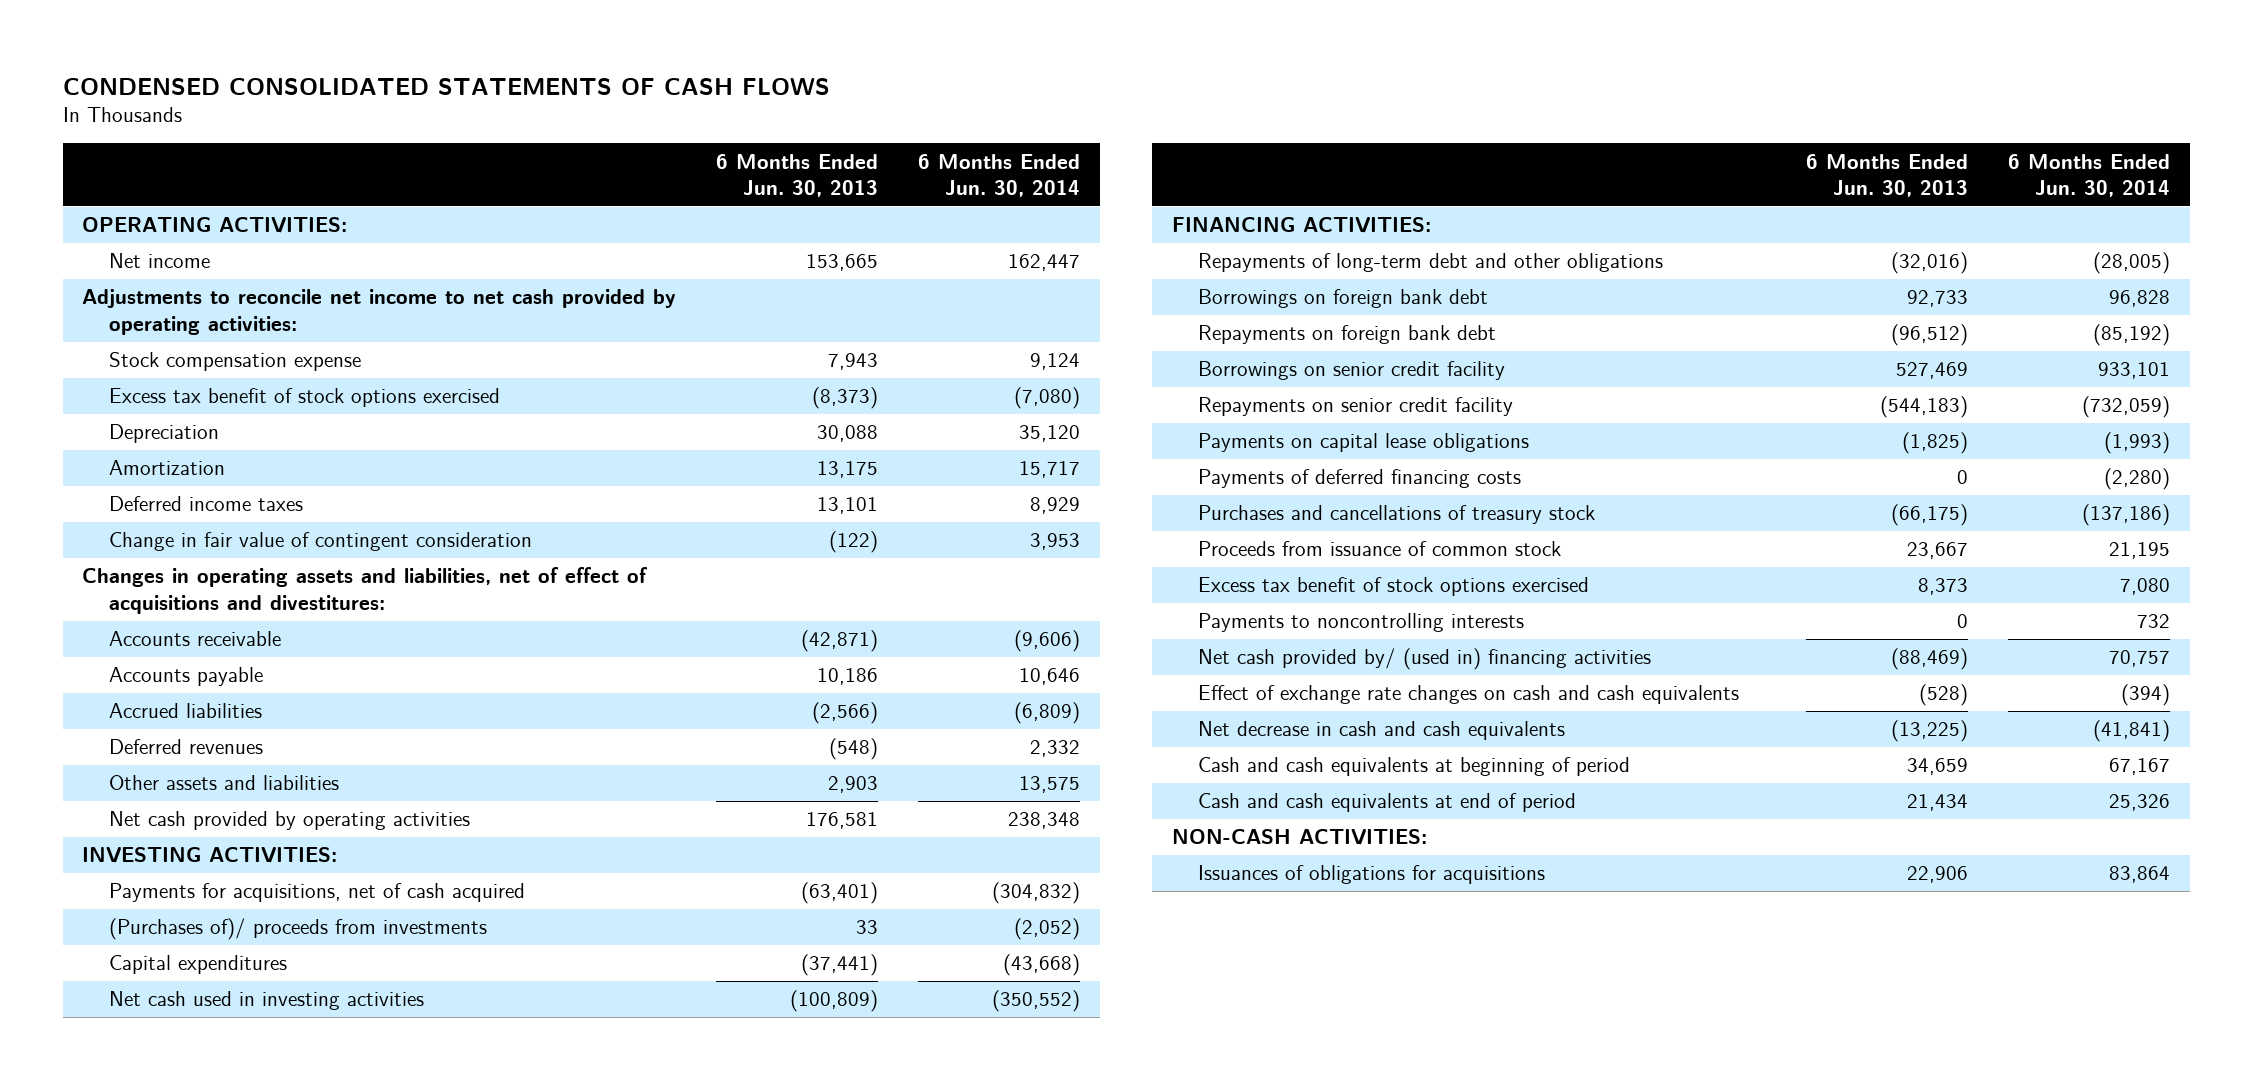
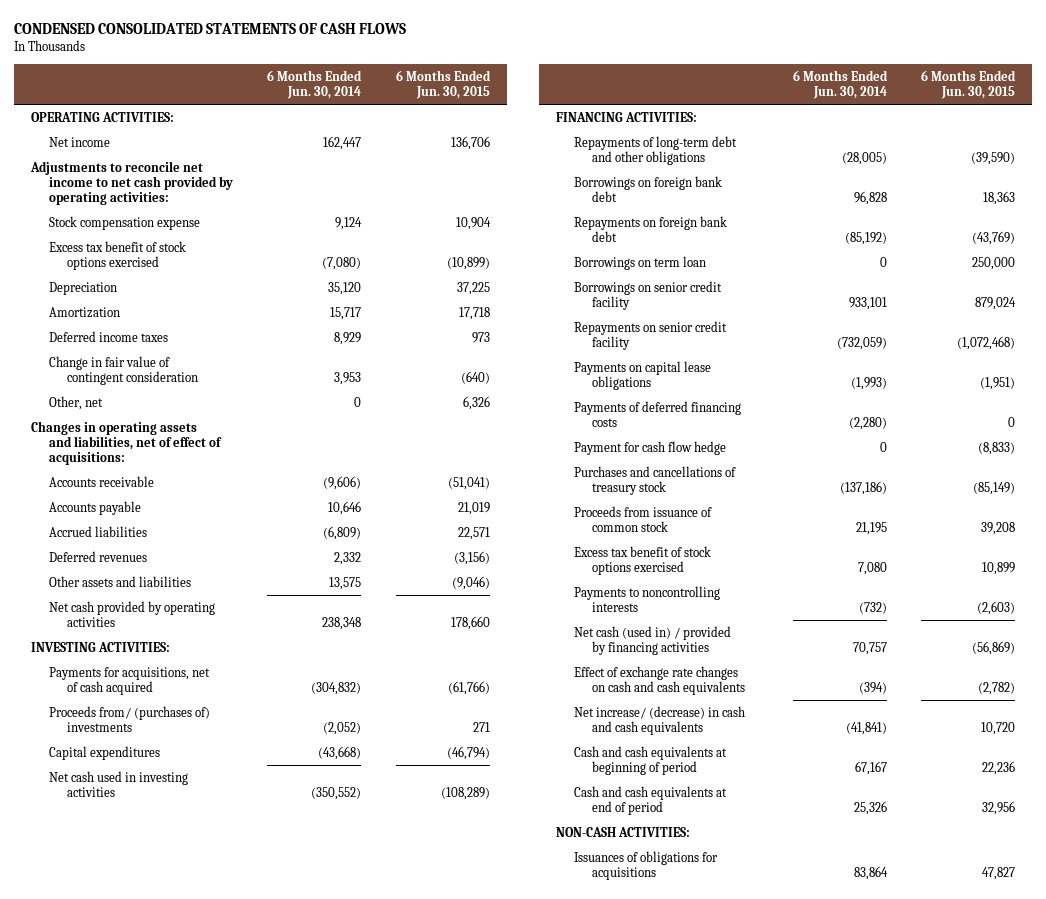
[716,153,879,197] 6 Months Ended Jun. 30, 2013 -> none
none -> [395,70,491,100] 6 Months Ended Jun. 30, 2015
none -> [48,395,103,410] Other, net
[82,567,648,614] Changes in operating assets and liabilities, net of effect of acquisitions and divestitures: -> [30,420,222,466] Changes in operating assets and liabilities, net of effect of acquisitions:
[108,918,487,941] (Purchases of)/ proceeds from investments -> [48,705,210,732] Proceeds from/ (purchases of) investments
none -> [574,255,707,270] Borrowings on term loan
none -> [574,440,727,455] Payment for cash flow hedge
[2136,614,2170,629] 732 -> [858,601,887,614] (732)
[1198,648,1652,671] Net cash provided by/ (used in) financing activities -> [574,625,732,655] Net cash (used in) / provided by financing activities
[1198,721,1566,741] Net decrease in cash and cash equivalents -> [574,705,746,735] Net increase/ (decrease) in cash and cash equivalents

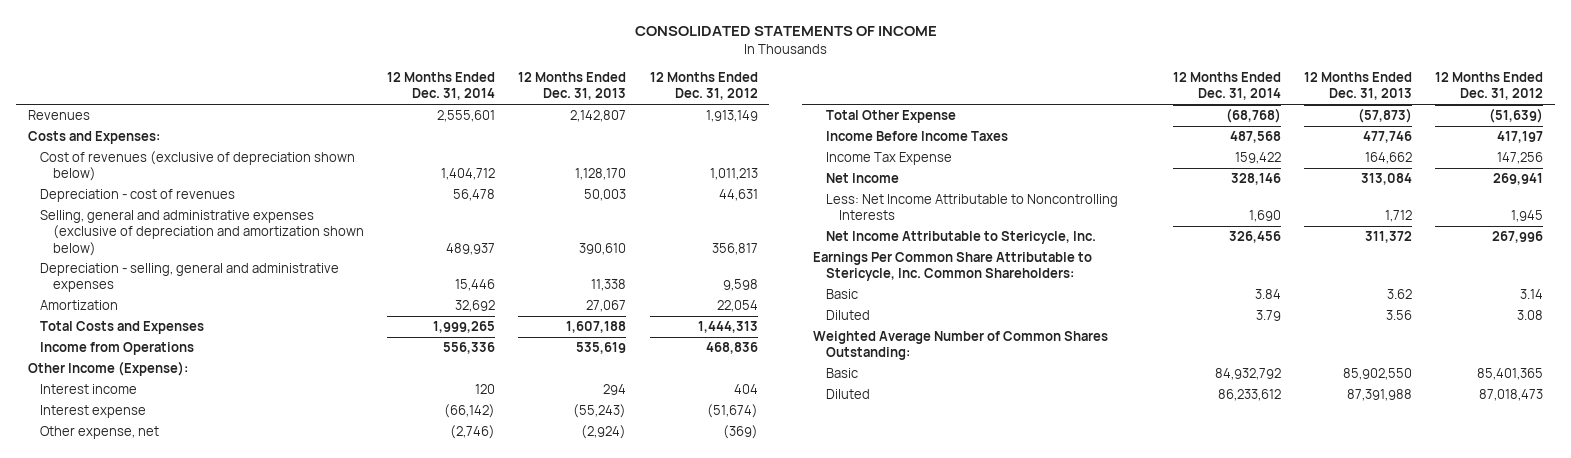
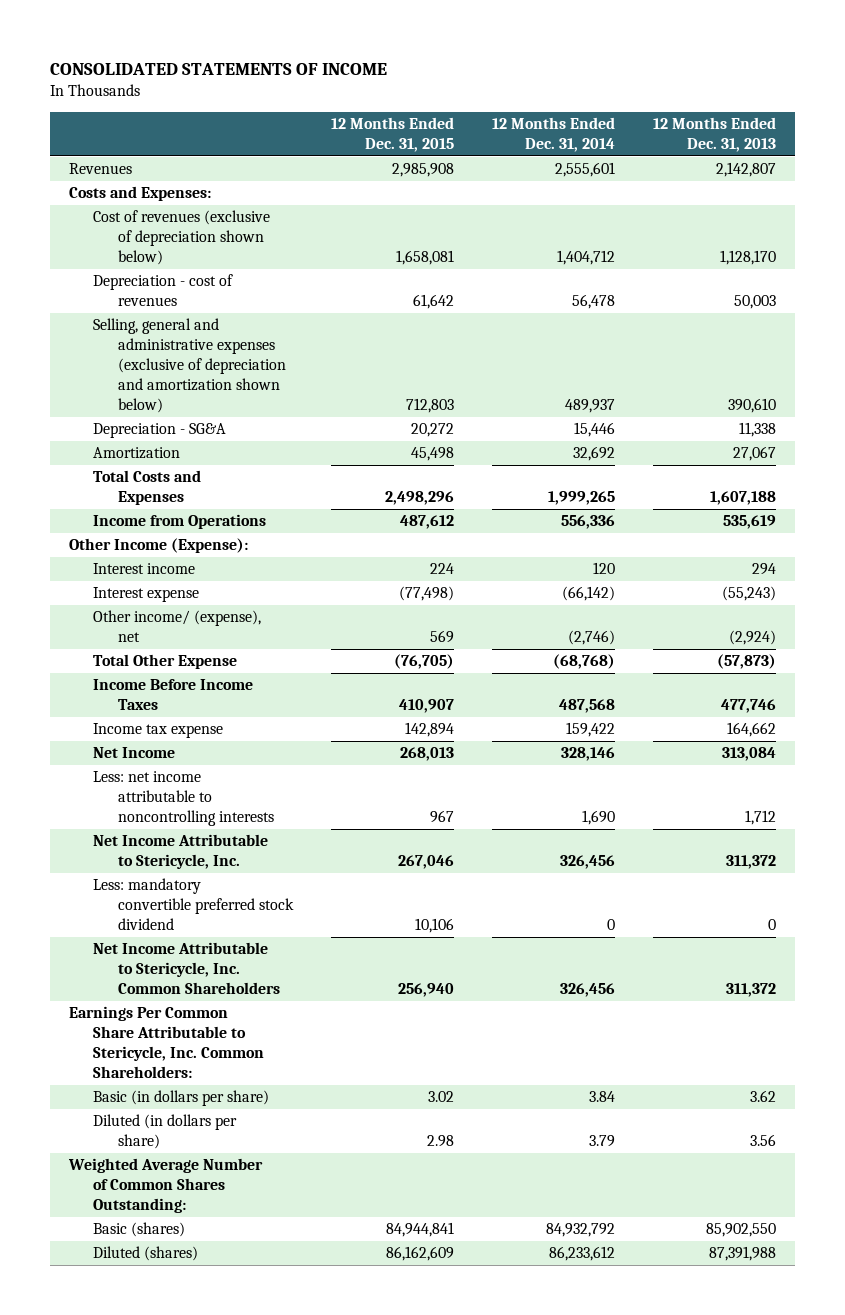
[649,72,758,101] 12 Months Ended Dec. 31, 2012 -> none
none -> [330,117,454,153] 12 Months Ended Dec. 31, 2015
[40,263,340,293] Depreciation - selling, general and administrative expenses -> [93,423,227,439] Depreciation - SG&A
[40,426,160,440] Other expense, net -> [93,610,262,643] Other income/ (expense), net
[826,152,953,166] Income Tax Expense -> [93,723,224,739] Income tax expense
[826,194,1119,221] Less: Net Income Attributable to Noncontrolling Interests -> [93,771,274,827] Less: net income attributable to noncontrolling interests
none -> [93,878,294,931] Less: mandatory convertible preferred stock dividend
none -> [93,942,280,995] Net Income Attributable to Stericycle, Inc. Common Shareholders
[826,289,859,300] Basic -> [93,1090,270,1107] Basic (in dollars per share)
[826,310,871,321] Diluted -> [93,1114,238,1150] Diluted (in dollars per share)
[826,368,859,379] Basic -> [93,1222,186,1238] Basic (shares)
[826,389,871,400] Diluted -> [93,1246,199,1262] Diluted (shares)

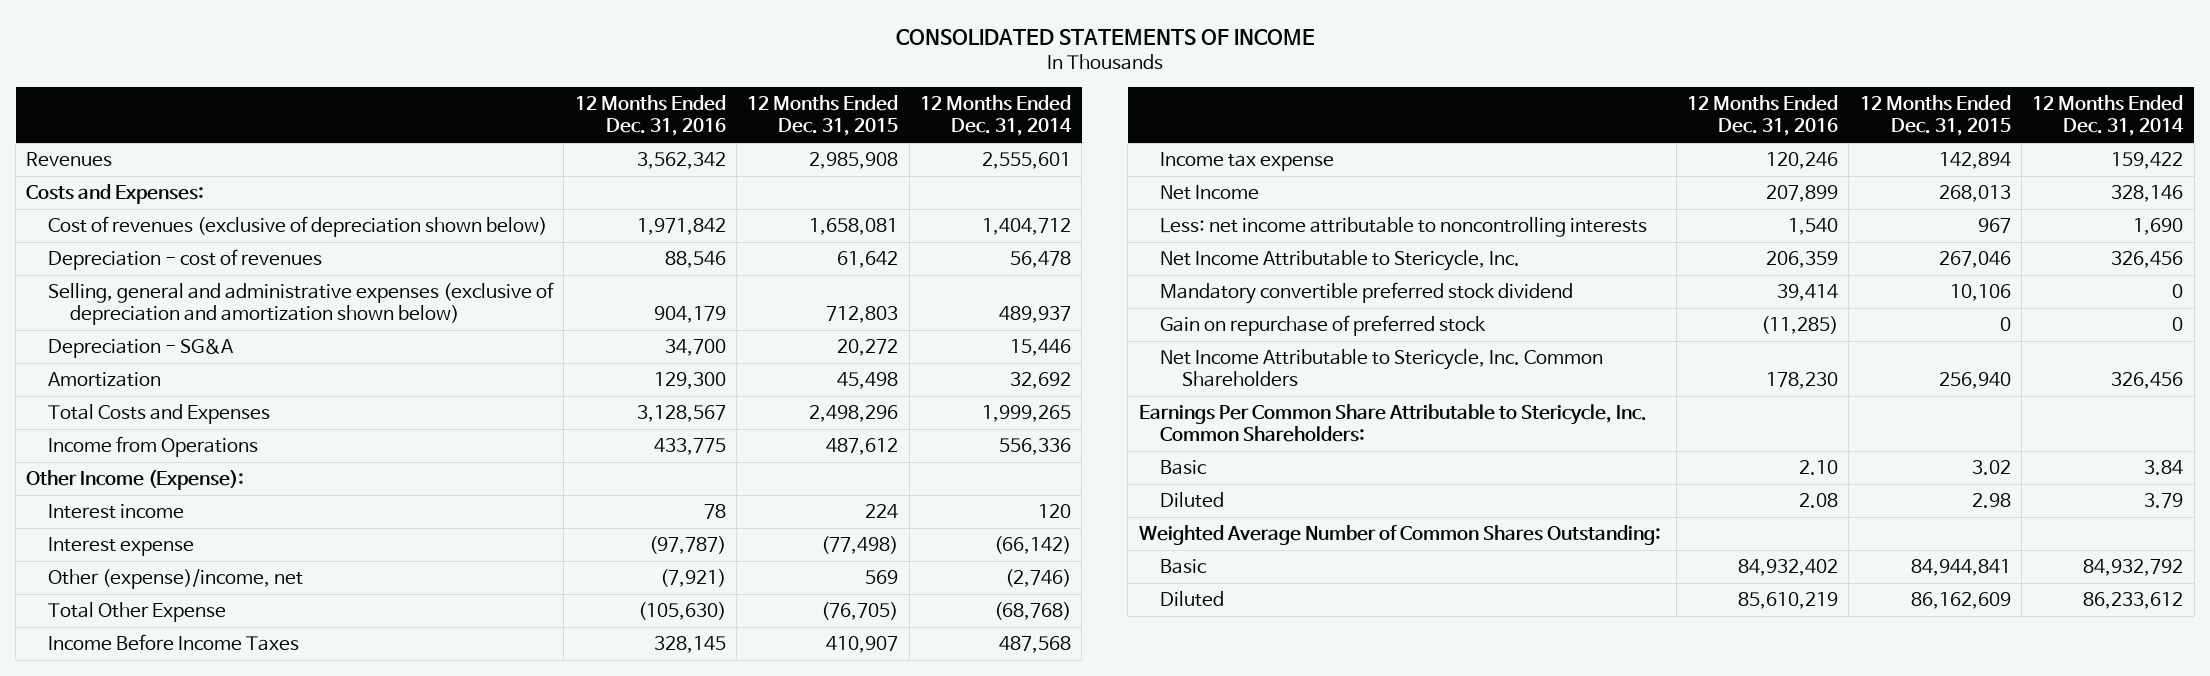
[652,117,776,153] 12 Months Ended Dec. 31, 2013 -> none
none -> [574,95,726,137] 12 Months Ended Dec. 31, 2016
[93,610,262,643] Other income/ (expense), net -> [48,569,304,590] Other (expense)/income, net
[93,878,294,931] Less: mandatory convertible preferred stock dividend -> [1160,282,1574,305] Mandatory convertible preferred stock dividend
none -> [1160,315,1487,337] Gain on repurchase of preferred stock
[93,1090,270,1107] Basic (in dollars per share) -> [1160,460,1208,476] Basic
[93,1114,238,1150] Diluted (in dollars per share) -> [1160,492,1225,509] Diluted
[93,1222,186,1238] Basic (shares) -> [1160,559,1208,575] Basic
[93,1246,199,1262] Diluted (shares) -> [1160,591,1225,608] Diluted

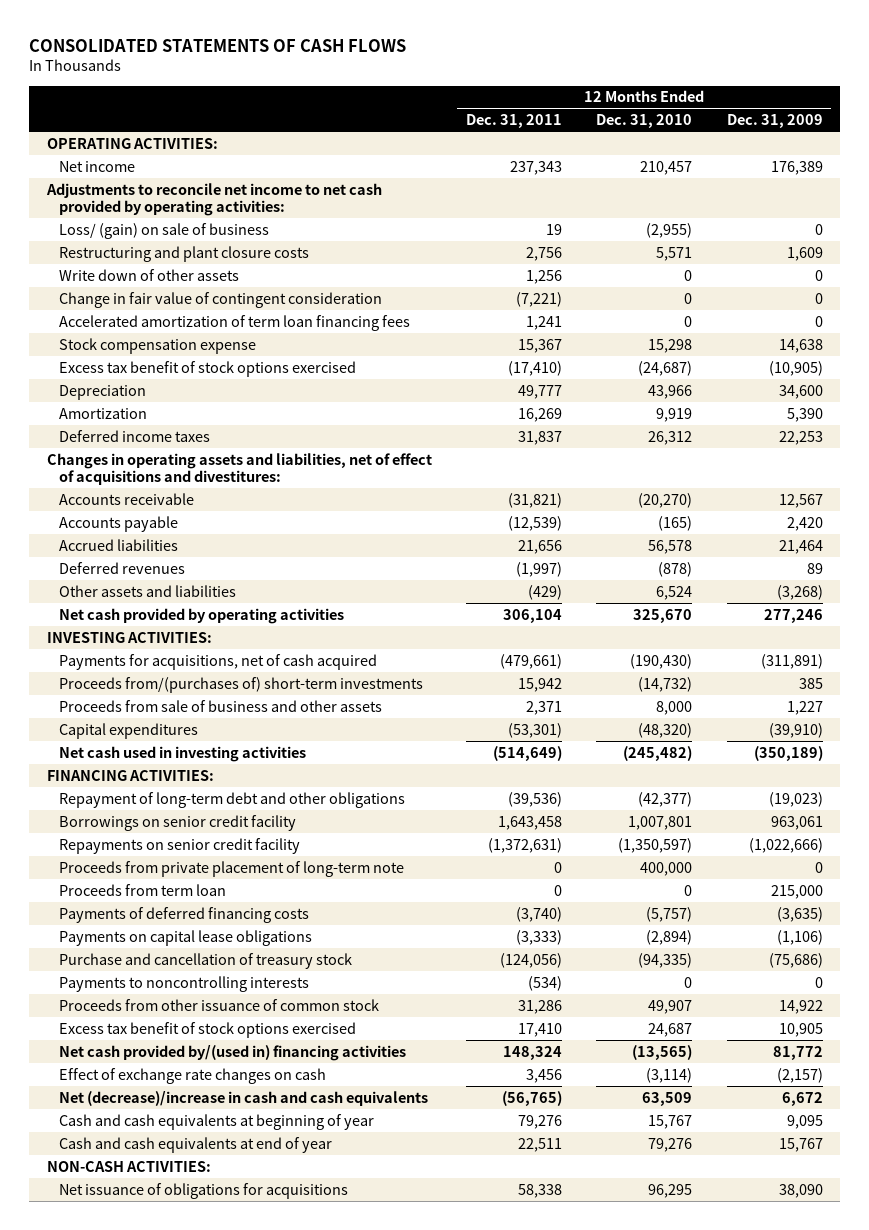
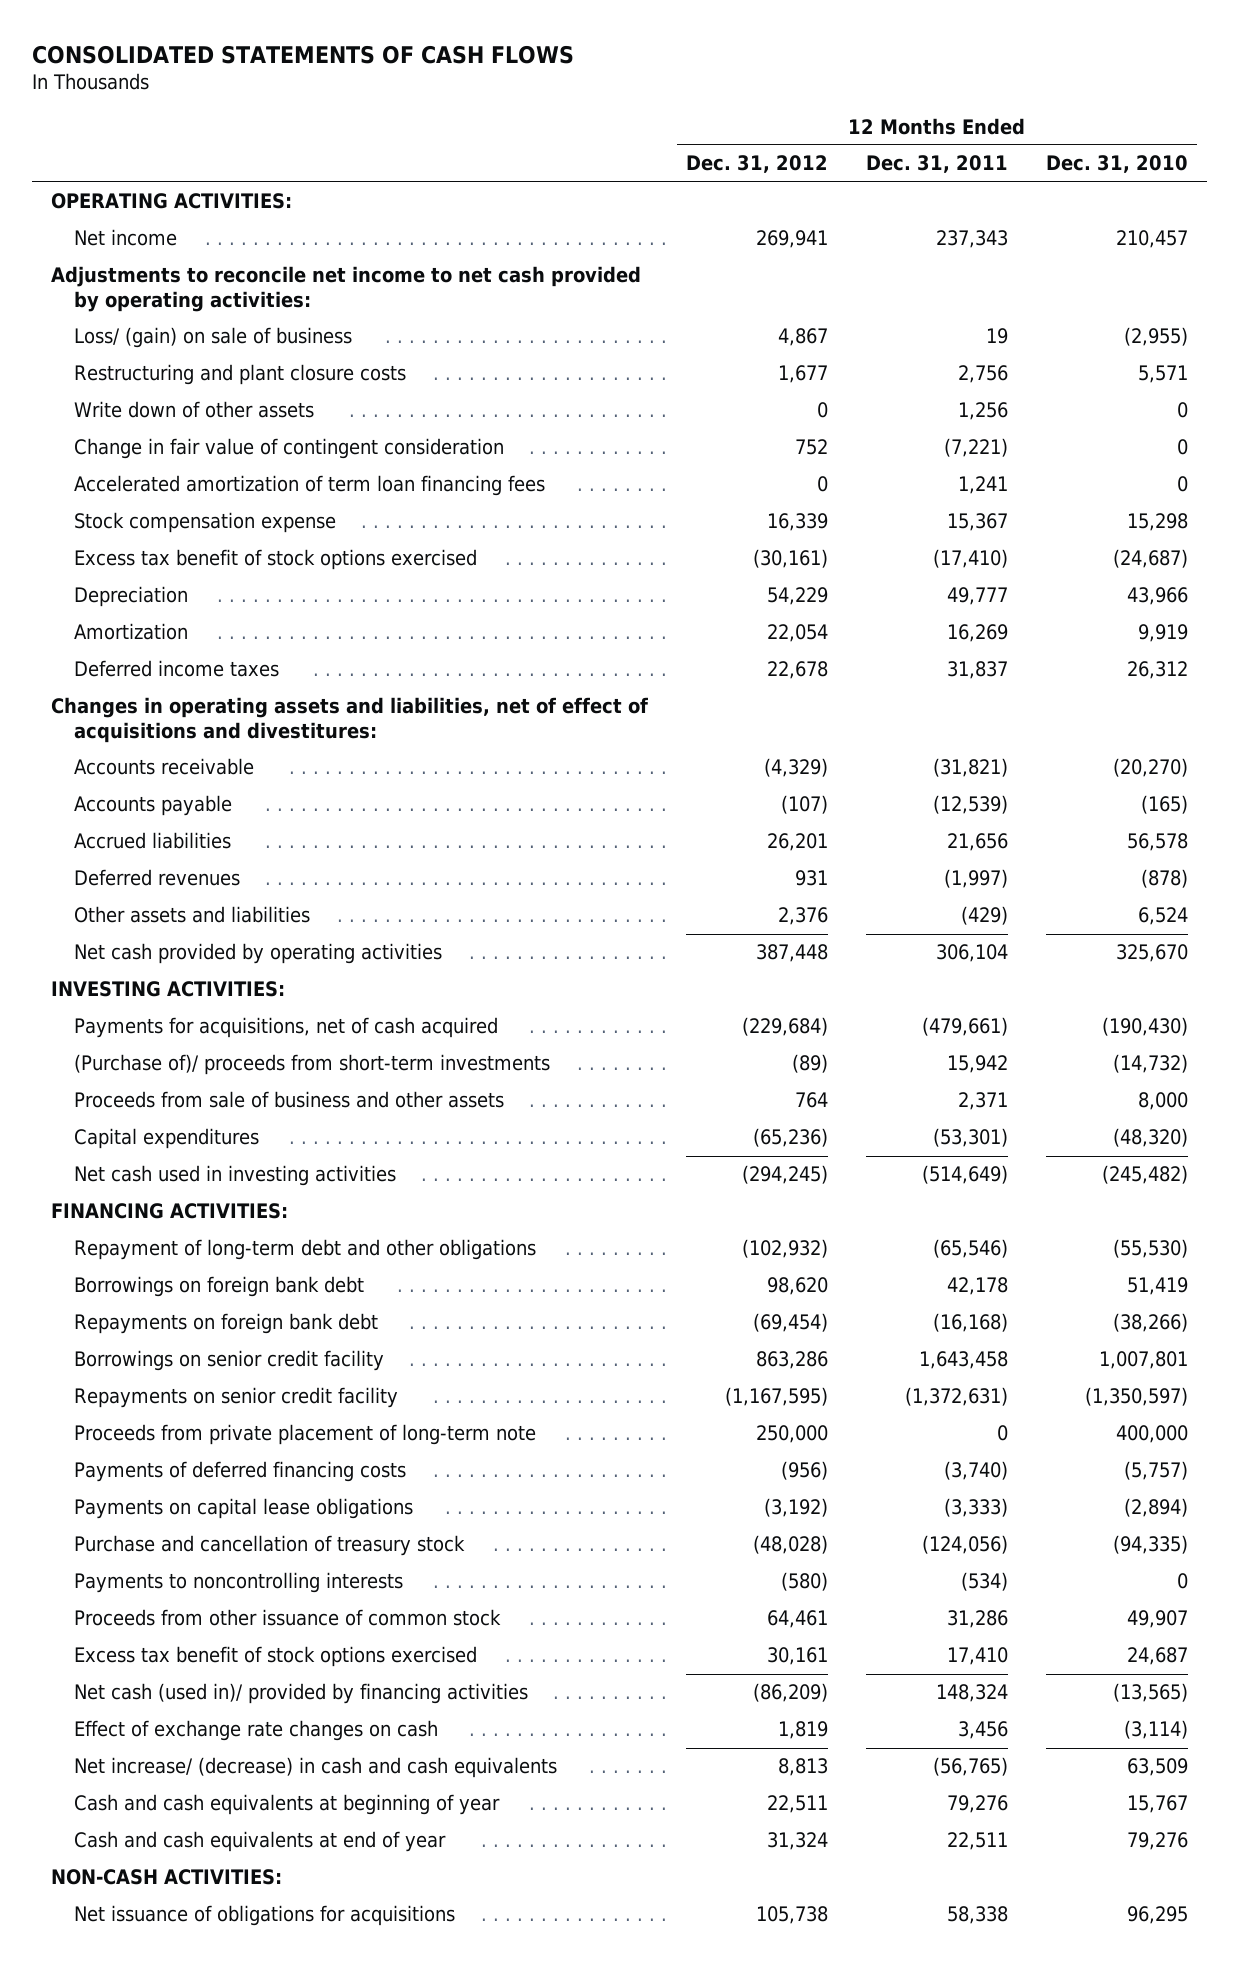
[726,114,823,129] Dec. 31, 2009 -> none
none -> [686,155,829,174] Dec. 31, 2012
[58,676,423,693] Proceeds from/(purchases of) short-term investments -> [74,1054,551,1076] (Purchase of)/ proceeds from short-term investments
[507,791,562,807] (39,536) -> [933,1239,1009,1259] (65,546)
[638,791,693,807] (42,377) -> [1112,1239,1188,1259] (55,530)
none -> [74,1276,365,1298] Borrowings on foreign bank debt
none -> [74,1313,379,1335] Repayments on foreign bank debt
[58,883,226,896] Proceeds from term loan -> none
[58,1044,406,1061] Net cash provided by/(used in) financing activities -> [74,1683,529,1705] Net cash (used in)/ provided by financing activities
[58,1090,428,1106] Net (decrease)/increase in cash and cash equivalents -> [74,1757,558,1779] Net increase/ (decrease) in cash and cash equivalents

